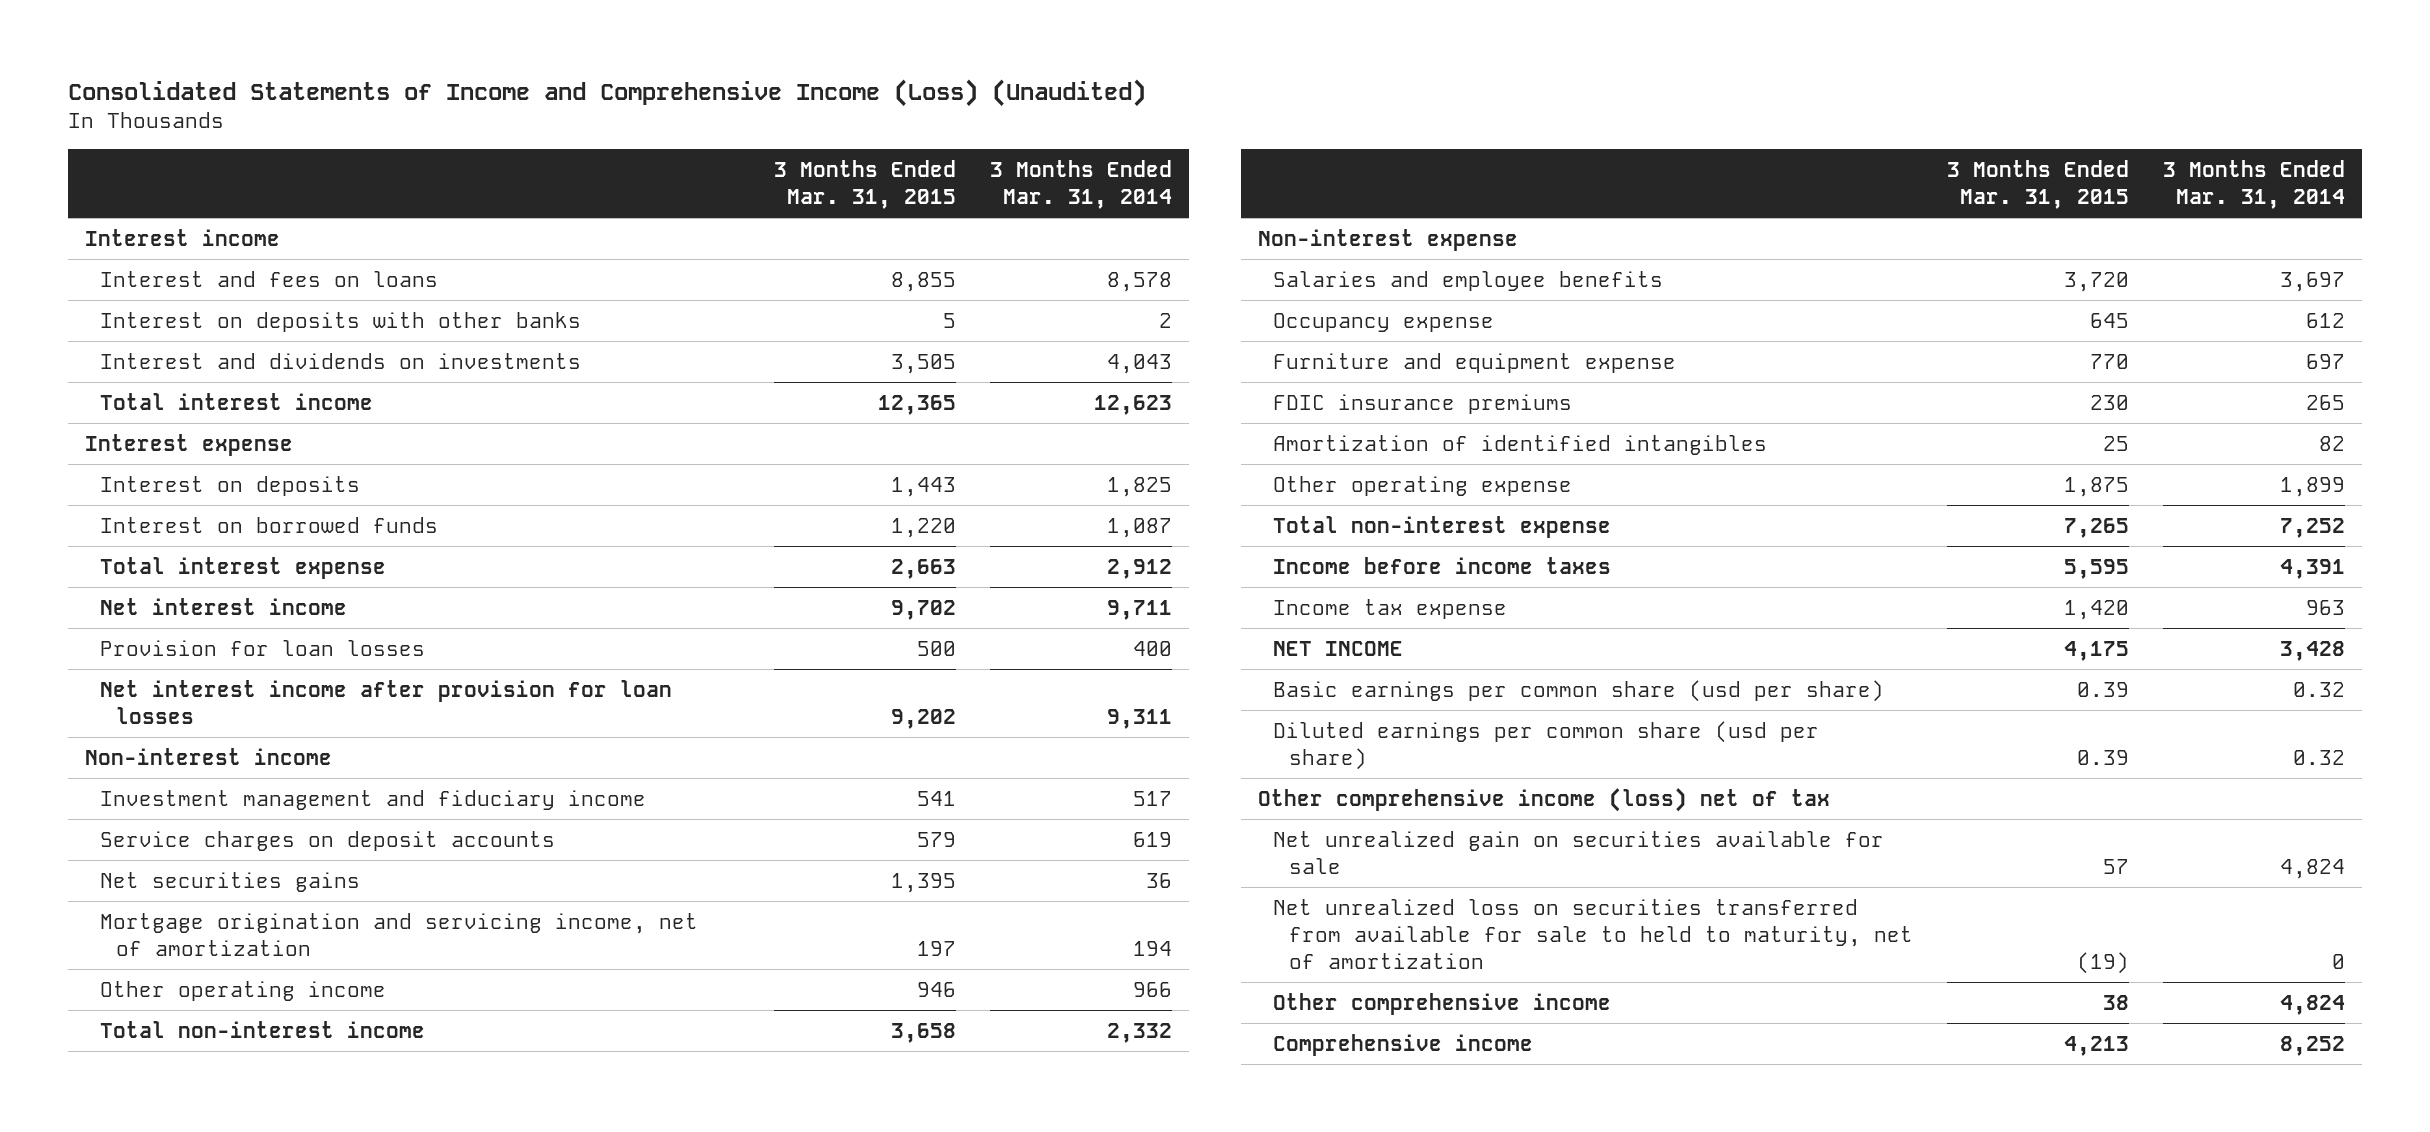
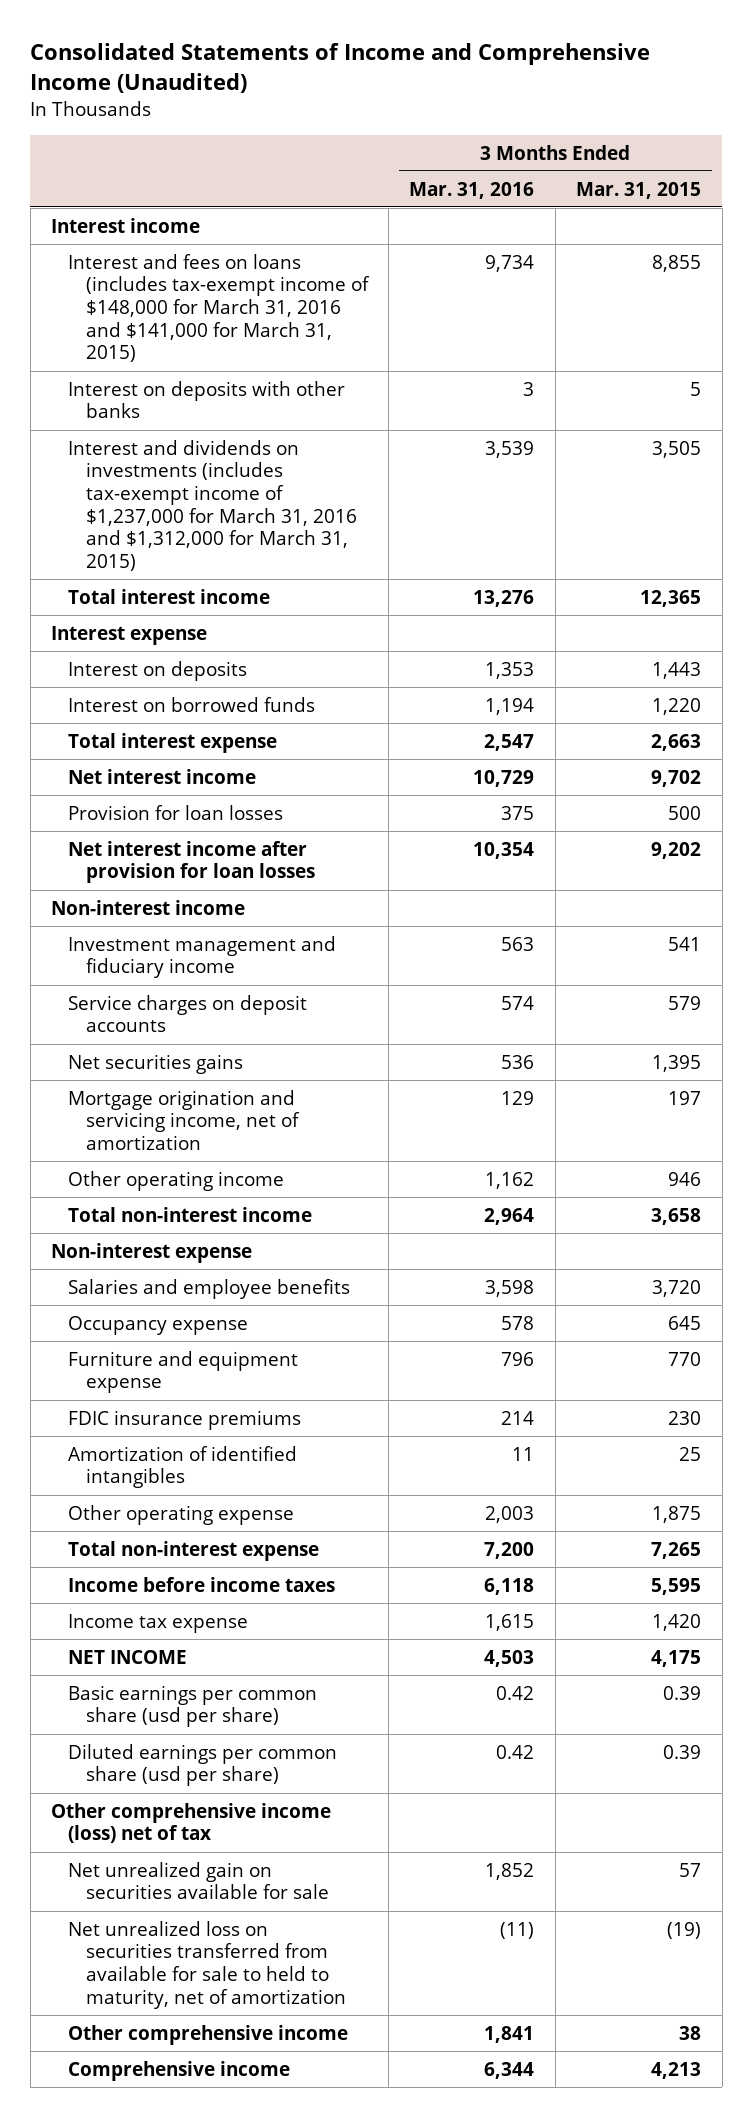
[67,79,1146,108] Consolidated Statements of Income and Comprehensive Income (Loss) (Unaudited) -> [30,42,651,93] Consolidated Statements of Income and Comprehensive Income (Unaudited)
[989,160,1172,209] 3 Months Ended Mar. 31, 2014 -> none
none -> [409,181,535,199] Mar. 31, 2016
[100,271,439,288] Interest and fees on loans -> [68,253,370,363] Interest and fees on loans (includes tax-exempt income of $148,000 for March 31, 2016 and $141,000 for March 31, 2015)
[100,353,582,370] Interest and dividends on investments -> [68,439,357,572] Interest and dividends on investments (includes tax-exempt income of $1,237,000 for March 31, 2016 and $1,312,000 for March 31, 2015)

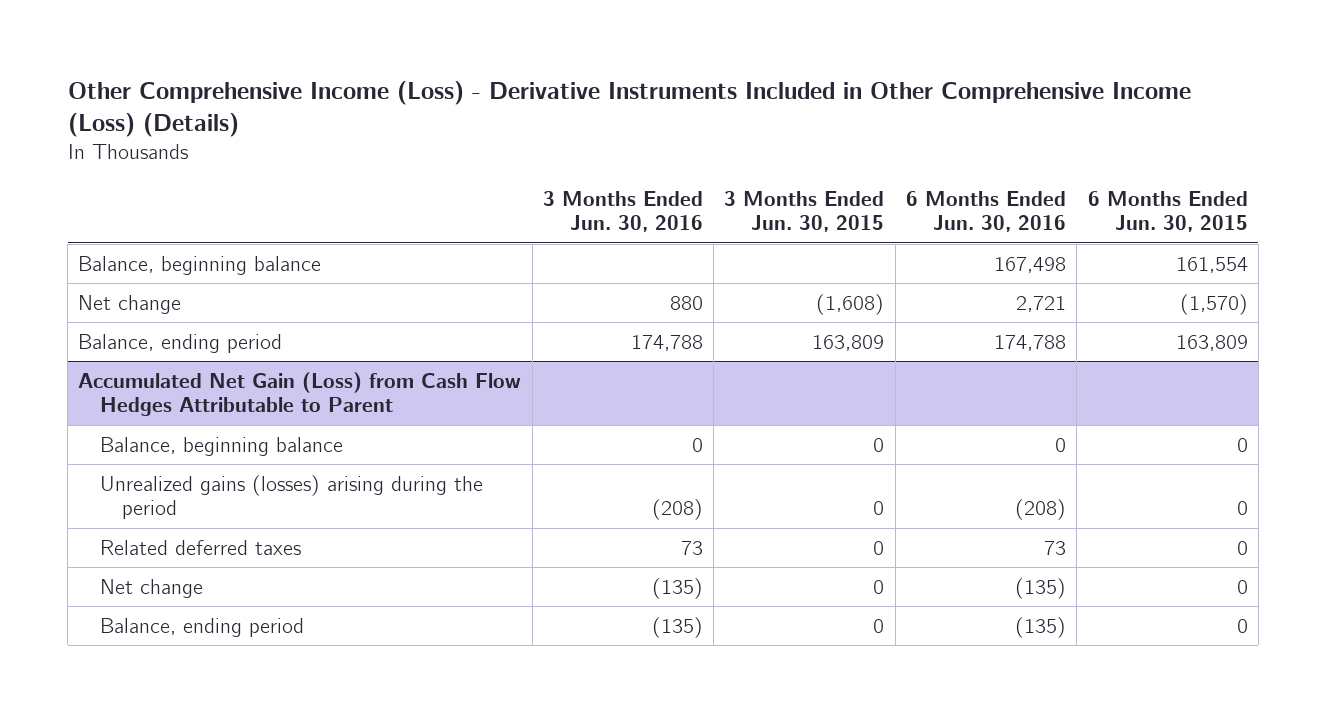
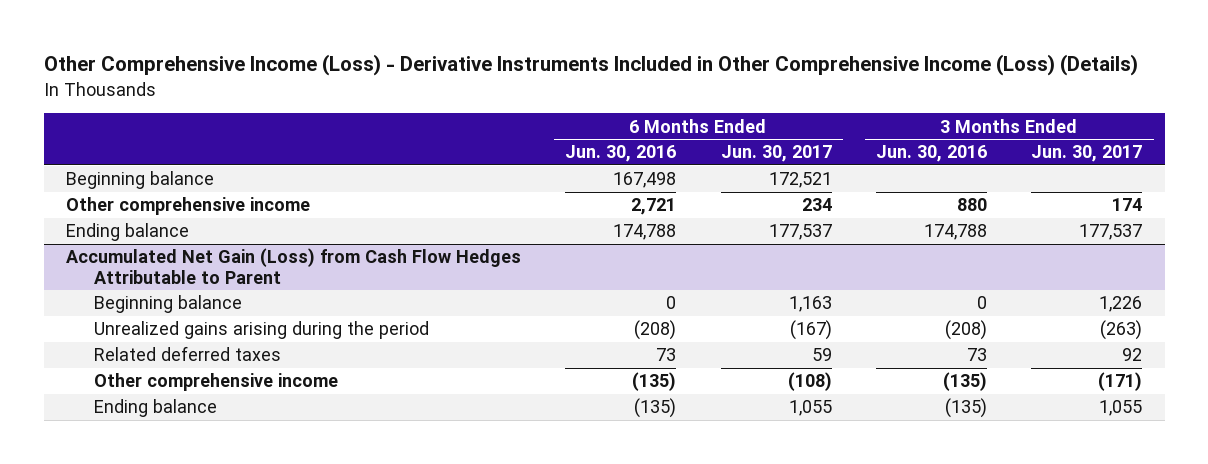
[724,190,885,233] 3 Months Ended Jun. 30, 2015 -> none
[1087,190,1248,233] 6 Months Ended Jun. 30, 2015 -> none
none -> [720,145,832,163] Jun. 30, 2017
none -> [1031,145,1143,163] Jun. 30, 2017
[78,255,322,275] Balance, beginning balance -> [65,171,214,190] Beginning balance
[78,294,182,314] Net change -> [65,197,310,216] Other comprehensive income
[78,333,283,353] Balance, ending period -> [65,223,189,242] Ending balance
[100,436,344,456] Balance, beginning balance -> [94,295,243,314] Beginning balance
[100,474,484,520] Unrealized gains (losses) arising during the period -> [94,321,430,340] Unrealized gains arising during the period
[100,578,204,598] Net change -> [94,373,339,392] Other comprehensive income
[100,617,305,637] Balance, ending period -> [94,399,218,418] Ending balance

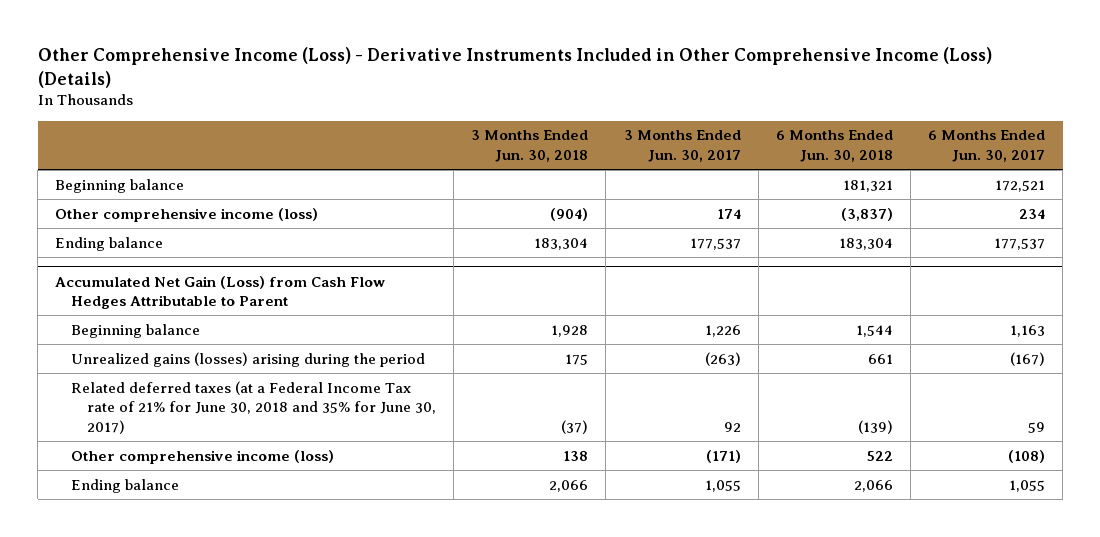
[565,145,677,163] Jun. 30, 2016 -> none
[876,145,988,163] Jun. 30, 2016 -> none
none -> [471,130,589,162] 3 Months Ended Jun. 30, 2018
none -> [775,130,893,162] 6 Months Ended Jun. 30, 2018
[65,197,310,216] Other comprehensive income -> [55,207,319,222] Other comprehensive income (loss)
[94,321,430,340] Unrealized gains arising during the period -> [71,351,426,367] Unrealized gains (losses) arising during the period
[94,346,282,362] Related deferred taxes -> [71,380,437,434] Related deferred taxes (at a Federal Income Tax rate of 21% for June 30, 2018 and 35% for June 30, 2017)
[94,373,339,392] Other comprehensive income -> [71,449,335,464] Other comprehensive income (loss)

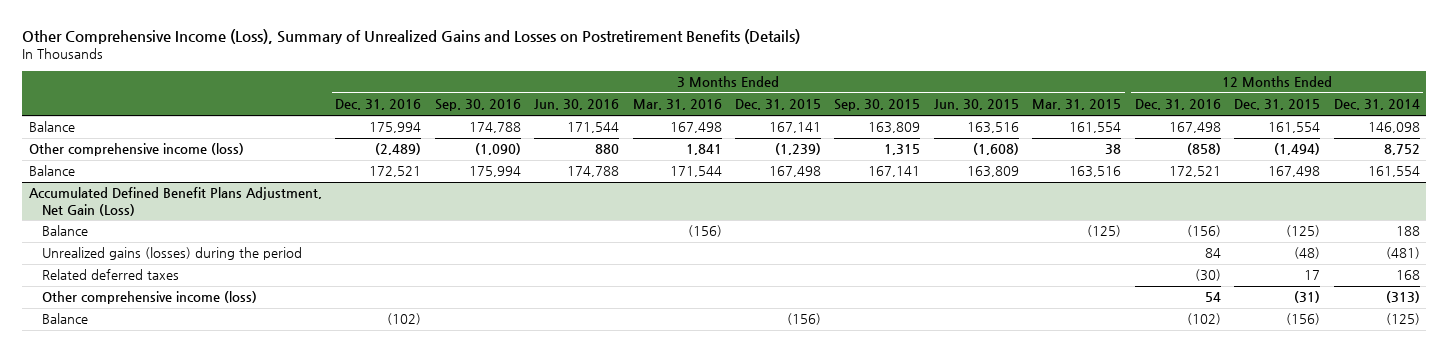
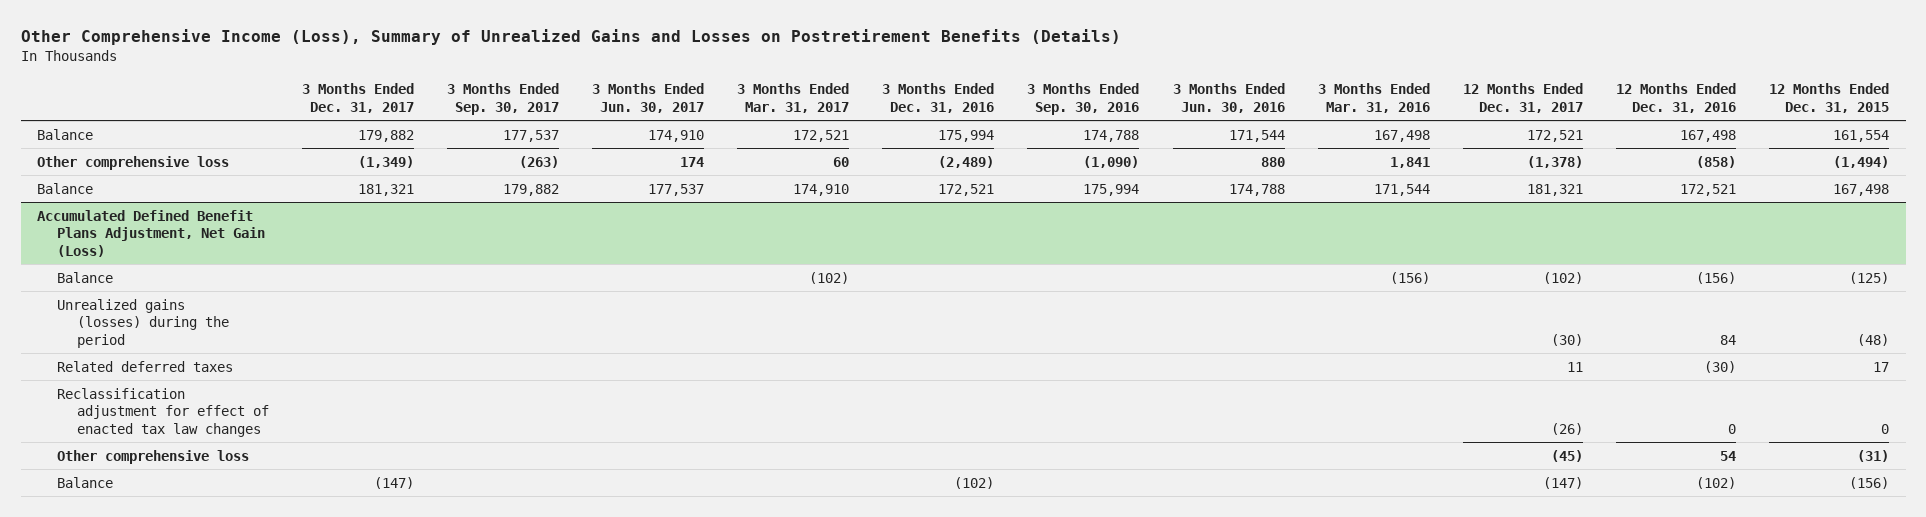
[735,99,822,111] Dec. 31, 2015 -> none
[834,99,921,112] Sep. 30, 2015 -> none
[933,99,1019,111] Jun. 30, 2015 -> none
[1032,99,1122,111] Mar. 31, 2015 -> none
[1333,99,1420,111] Dec. 31, 2014 -> none
none -> [301,83,414,113] 3 Months Ended Dec. 31, 2017
none -> [446,83,559,115] 3 Months Ended Sep. 30, 2017
none -> [591,83,704,113] 3 Months Ended Jun. 30, 2017
none -> [737,83,850,113] 3 Months Ended Mar. 31, 2017
none -> [1462,83,1583,113] 12 Months Ended Dec. 31, 2017
[28,143,244,157] Other comprehensive income (loss) -> [37,155,230,170] Other comprehensive loss
none -> [56,387,269,438] Reclassification adjustment for effect of enacted tax law changes
[41,291,257,305] Other comprehensive income (loss) -> [56,449,249,464] Other comprehensive loss

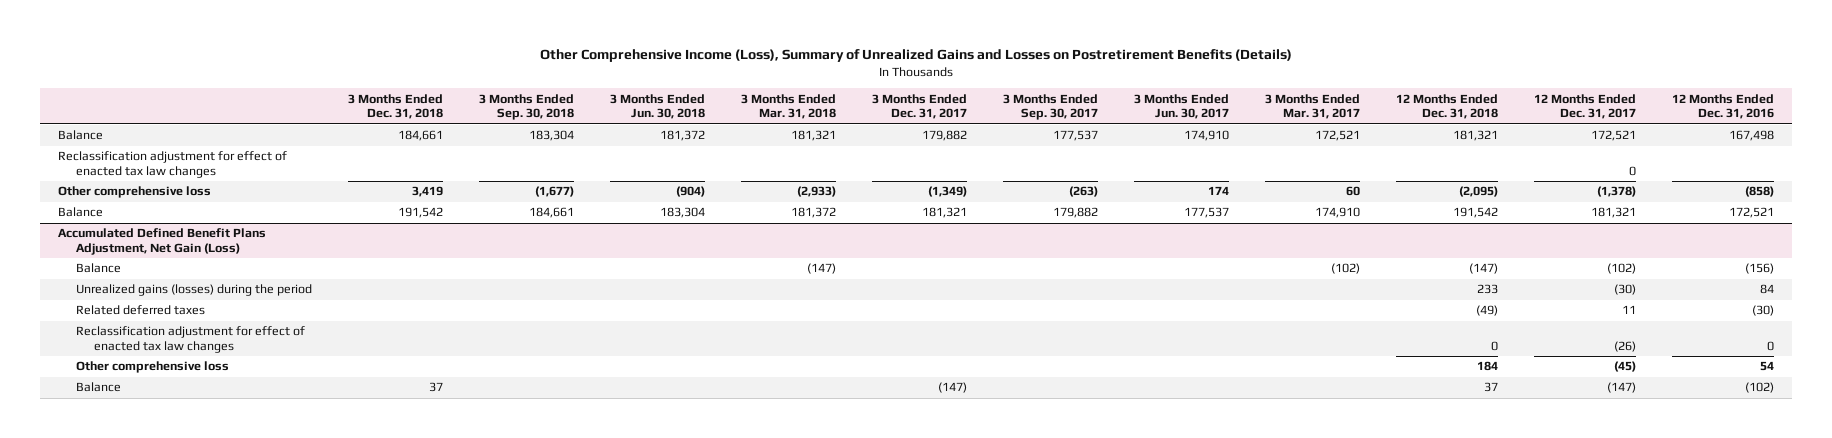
[882,83,995,113] 3 Months Ended Dec. 31, 2016 -> none
[1027,83,1140,115] 3 Months Ended Sep. 30, 2016 -> none
[1172,83,1285,113] 3 Months Ended Jun. 30, 2016 -> none
[1317,83,1430,113] 3 Months Ended Mar. 31, 2016 -> none
[1769,83,1890,113] 12 Months Ended Dec. 31, 2015 -> none
none -> [347,93,443,120] 3 Months Ended Dec. 31, 2018
none -> [478,93,574,121] 3 Months Ended Sep. 30, 2018
none -> [609,93,705,120] 3 Months Ended Jun. 30, 2018
none -> [740,93,836,120] 3 Months Ended Mar. 31, 2018
none -> [1395,93,1498,120] 12 Months Ended Dec. 31, 2018
none -> [58,151,288,178] Reclassification adjustment for effect of enacted tax law changes

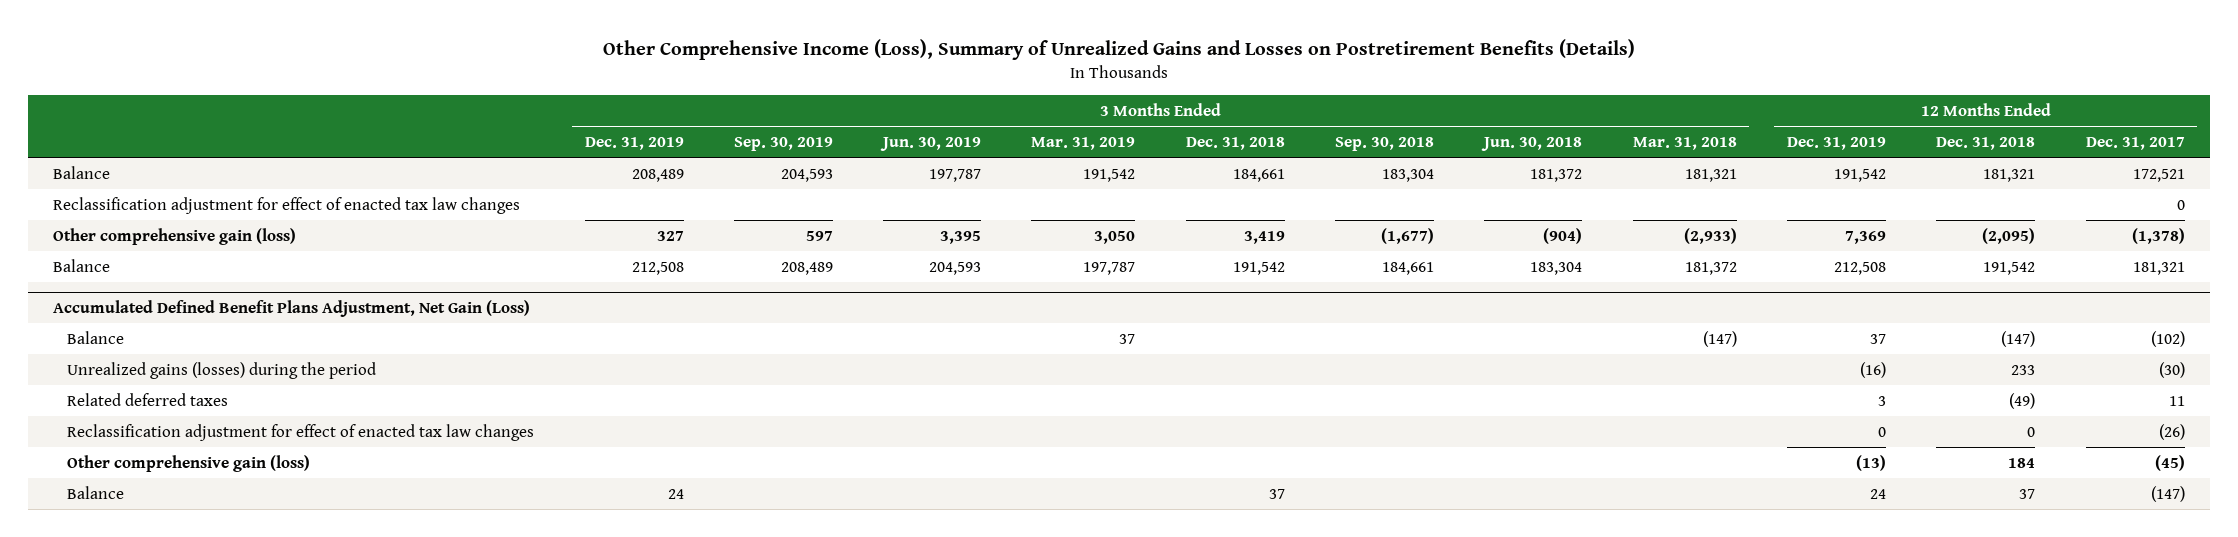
[871,93,967,120] 3 Months Ended Dec. 31, 2017 -> none
[1002,93,1098,121] 3 Months Ended Sep. 30, 2017 -> none
[1133,93,1229,120] 3 Months Ended Jun. 30, 2017 -> none
[1264,93,1360,120] 3 Months Ended Mar. 31, 2017 -> none
[1671,93,1774,120] 12 Months Ended Dec. 31, 2016 -> none
none -> [584,137,684,151] Dec. 31, 2019
none -> [733,137,833,152] Sep. 30, 2019
none -> [880,137,982,152] Jun. 30, 2019
none -> [1031,137,1136,151] Mar. 31, 2019
none -> [1786,137,1886,151] Dec. 31, 2019
[58,186,212,199] Other comprehensive loss -> [52,227,296,245] Other comprehensive gain (loss)
[75,361,229,374] Other comprehensive loss -> [67,454,311,472] Other comprehensive gain (loss)

